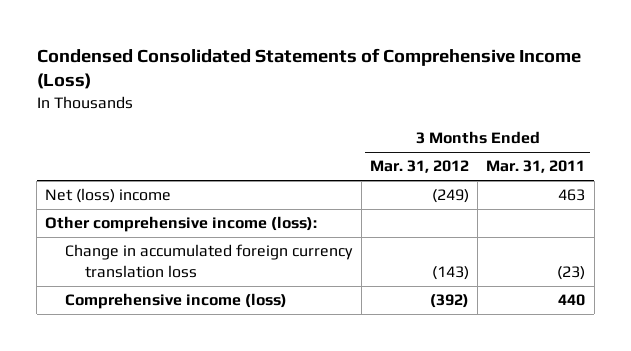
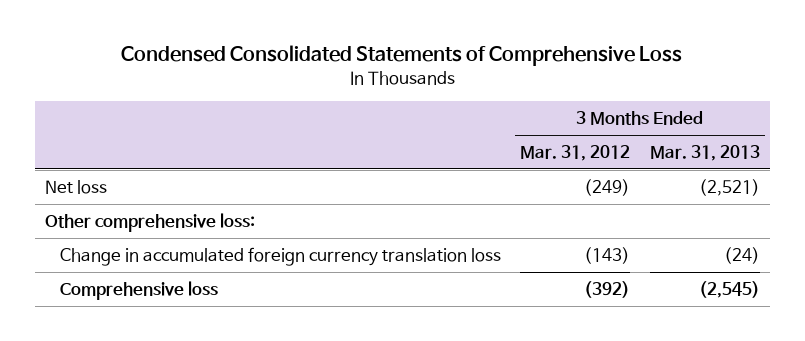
[36,47,581,90] Condensed Consolidated Statements of Comprehensive Income (Loss) -> [121,45,683,67] Condensed Consolidated Statements of Comprehensive Loss
[486,160,586,174] Mar. 31, 2011 -> none
none -> [650,145,761,162] Mar. 31, 2013
[45,188,172,204] Net (loss) income -> [44,180,107,195] Net loss
[45,216,318,233] Other comprehensive income (loss): -> [44,213,255,233] Other comprehensive loss:
[65,293,288,310] Comprehensive income (loss) -> [59,281,218,301] Comprehensive loss

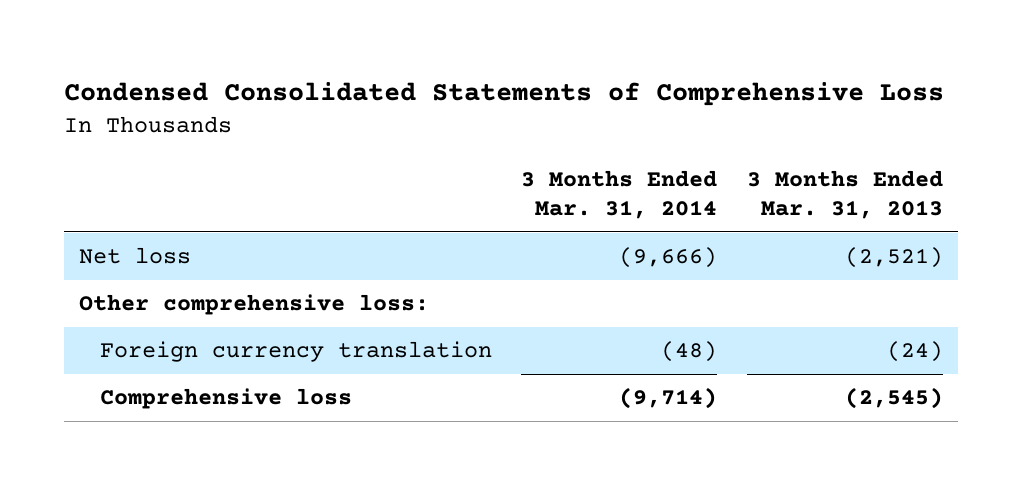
[520,145,631,162] Mar. 31, 2012 -> none
none -> [521,169,718,219] 3 Months Ended Mar. 31, 2014
[59,247,501,267] Change in accumulated foreign currency translation loss -> [100,341,493,363] Foreign currency translation

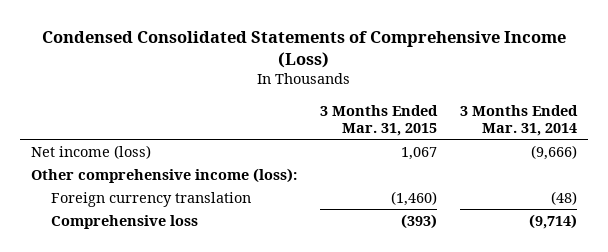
[63,82,944,107] Condensed Consolidated Statements of Comprehensive Loss -> [42,30,567,68] Condensed Consolidated Statements of Comprehensive Income (Loss)
[746,169,943,219] 3 Months Ended Mar. 31, 2013 -> none
none -> [320,104,439,136] 3 Months Ended Mar. 31, 2015
[78,247,191,265] Net loss -> [31,144,152,159] Net income (loss)
[78,294,429,316] Other comprehensive loss: -> [31,167,298,183] Other comprehensive income (loss):

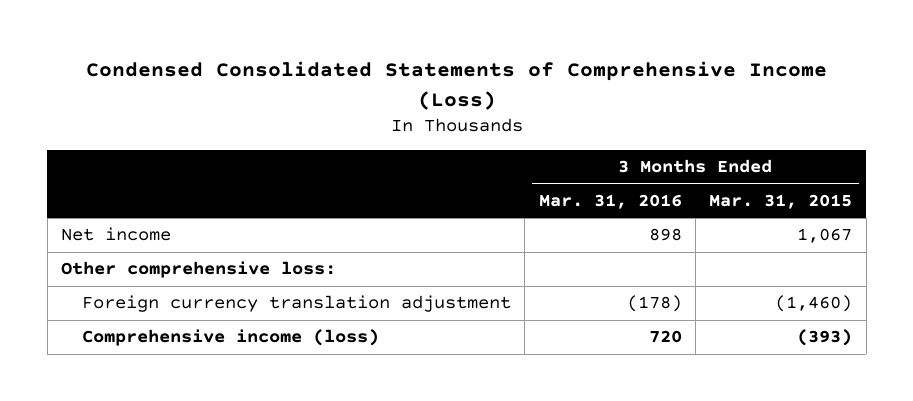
[459,104,578,136] 3 Months Ended Mar. 31, 2014 -> none
none -> [538,193,682,209] Mar. 31, 2016
[31,144,152,159] Net income (loss) -> [61,227,172,242] Net income
[31,167,298,183] Other comprehensive income (loss): -> [61,261,337,279] Other comprehensive loss:
[50,191,251,207] Foreign currency translation -> [81,295,511,313] Foreign currency translation adjustment
[50,214,198,229] Comprehensive loss -> [81,329,379,347] Comprehensive income (loss)

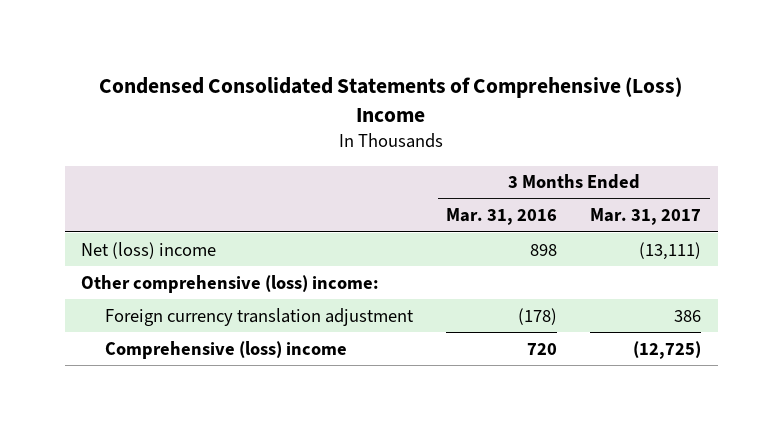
[85,61,827,110] Condensed Consolidated Statements of Comprehensive Income (Loss) -> [99,77,683,123] Condensed Consolidated Statements of Comprehensive (Loss) Income
[709,193,853,209] Mar. 31, 2015 -> none
none -> [590,208,702,226] Mar. 31, 2017
[61,227,172,242] Net income -> [81,241,217,259] Net (loss) income
[61,261,337,279] Other comprehensive loss: -> [81,274,380,293] Other comprehensive (loss) income:
[81,329,379,347] Comprehensive income (loss) -> [105,340,348,359] Comprehensive (loss) income

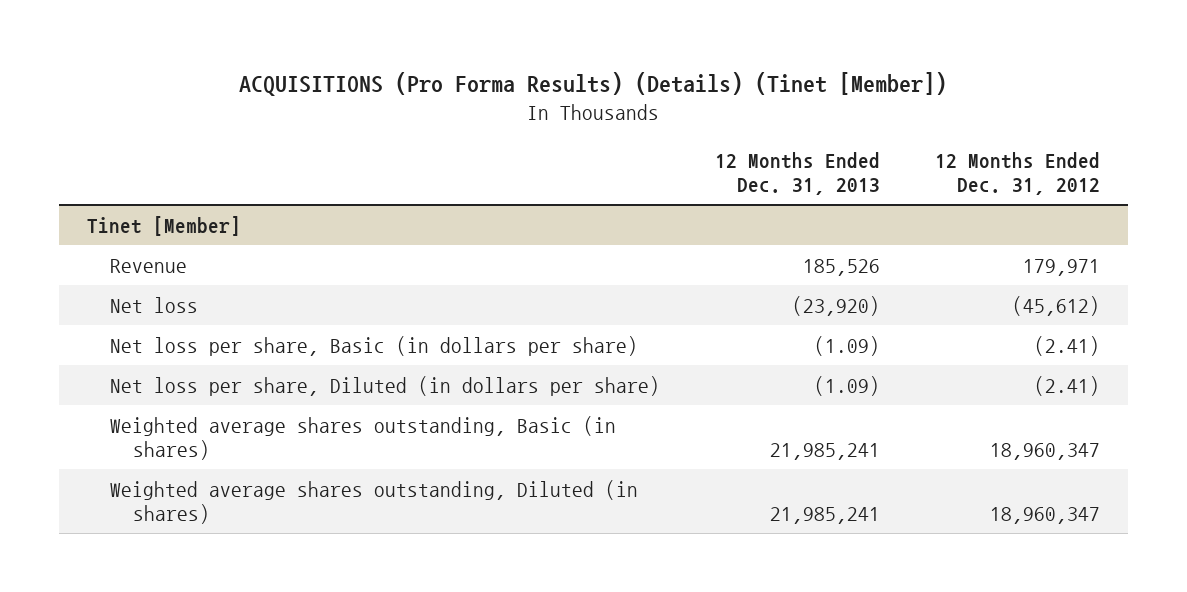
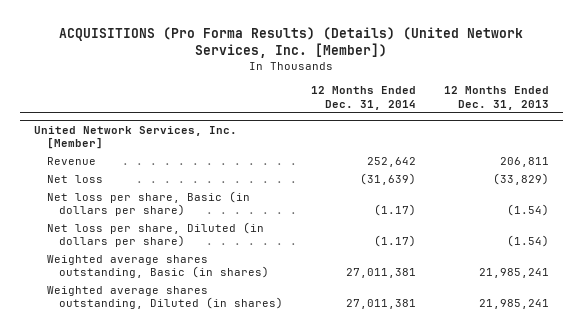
[239,72,948,97] ACQUISITIONS (Pro Forma Results) (Details) (Tinet [Member]) -> [59,26,524,59] ACQUISITIONS (Pro Forma Results) (Details) (United Network Services, Inc. [Member])
[935,151,1101,195] 12 Months Ended Dec. 31, 2012 -> none
none -> [310,86,416,110] 12 Months Ended Dec. 31, 2014
[86,215,241,236] Tinet [Member] -> none
none -> [34,125,238,149] United Network Services, Inc. [Member]
[802,258,880,276] 185,526 -> [499,157,549,168] 206,811
[791,295,880,316] (23,920) -> [492,173,549,186] (33,829)
[813,335,880,356] (1.09) -> [506,204,549,217] (1.54)
[813,375,880,396] (1.09) -> [506,235,549,248] (1.54)

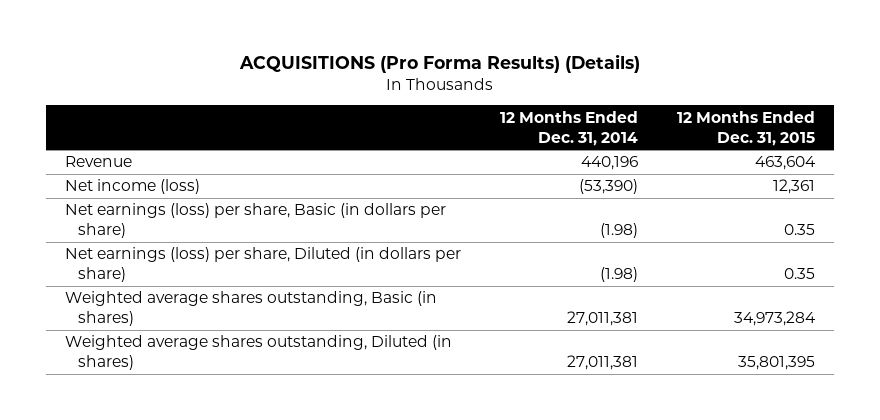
[59,26,524,59] ACQUISITIONS (Pro Forma Results) (Details) (United Network Services, Inc. [Member]) -> [239,54,641,74] ACQUISITIONS (Pro Forma Results) (Details)
[443,86,549,110] 12 Months Ended Dec. 31, 2013 -> none
none -> [677,110,816,146] 12 Months Ended Dec. 31, 2015
[34,125,238,149] United Network Services, Inc. [Member] -> none
[366,157,416,168] 252,642 -> [581,156,639,171] 440,196
[46,175,103,184] Net loss -> [65,179,201,195] Net income (loss)
[359,173,416,186] (31,639) -> [579,179,639,195] (53,390)
[46,191,250,217] Net loss per share, Basic (in dollars per share) -> [65,203,447,239] Net earnings (loss) per share, Basic (in dollars per share)
[373,204,416,217] (1.17) -> [600,223,639,239] (1.98)
[46,222,264,248] Net loss per share, Diluted (in dollars per share) -> [65,247,462,283] Net earnings (loss) per share, Diluted (in dollars per share)
[373,235,416,248] (1.17) -> [600,267,639,283] (1.98)

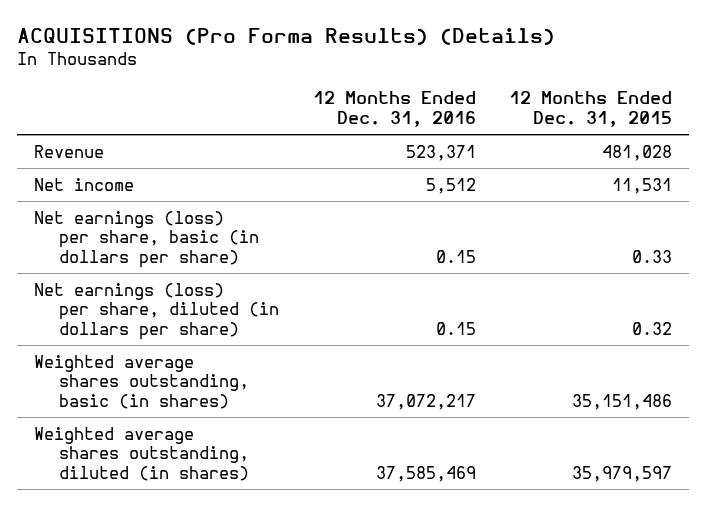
[500,110,639,146] 12 Months Ended Dec. 31, 2014 -> none
none -> [312,91,476,128] 12 Months Ended Dec. 31, 2016
[755,156,817,171] 463,604 -> [602,144,673,161] 481,028
[65,179,201,195] Net income (loss) -> [33,177,134,191] Net income
[773,179,816,195] 12,361 -> [612,177,673,194] 11,531
[65,203,447,239] Net earnings (loss) per share, Basic (in dollars per share) -> [33,210,259,269] Net earnings (loss) per share, basic (in dollars per share)
[784,224,816,236] 0.35 -> [632,250,673,264] 0.33
[65,247,462,283] Net earnings (loss) per share, Diluted (in dollars per share) -> [33,282,279,341] Net earnings (loss) per share, diluted (in dollars per share)
[784,268,816,280] 0.35 -> [632,322,673,336] 0.32
[65,291,438,327] Weighted average shares outstanding, Basic (in shares) -> [33,354,249,410] Weighted average shares outstanding, basic (in shares)
[734,311,817,327] 34,973,284 -> [572,394,673,411] 35,151,486
[65,335,453,371] Weighted average shares outstanding, Diluted (in shares) -> [33,426,249,482] Weighted average shares outstanding, diluted (in shares)
[738,356,816,371] 35,801,395 -> [572,466,673,483] 35,979,597

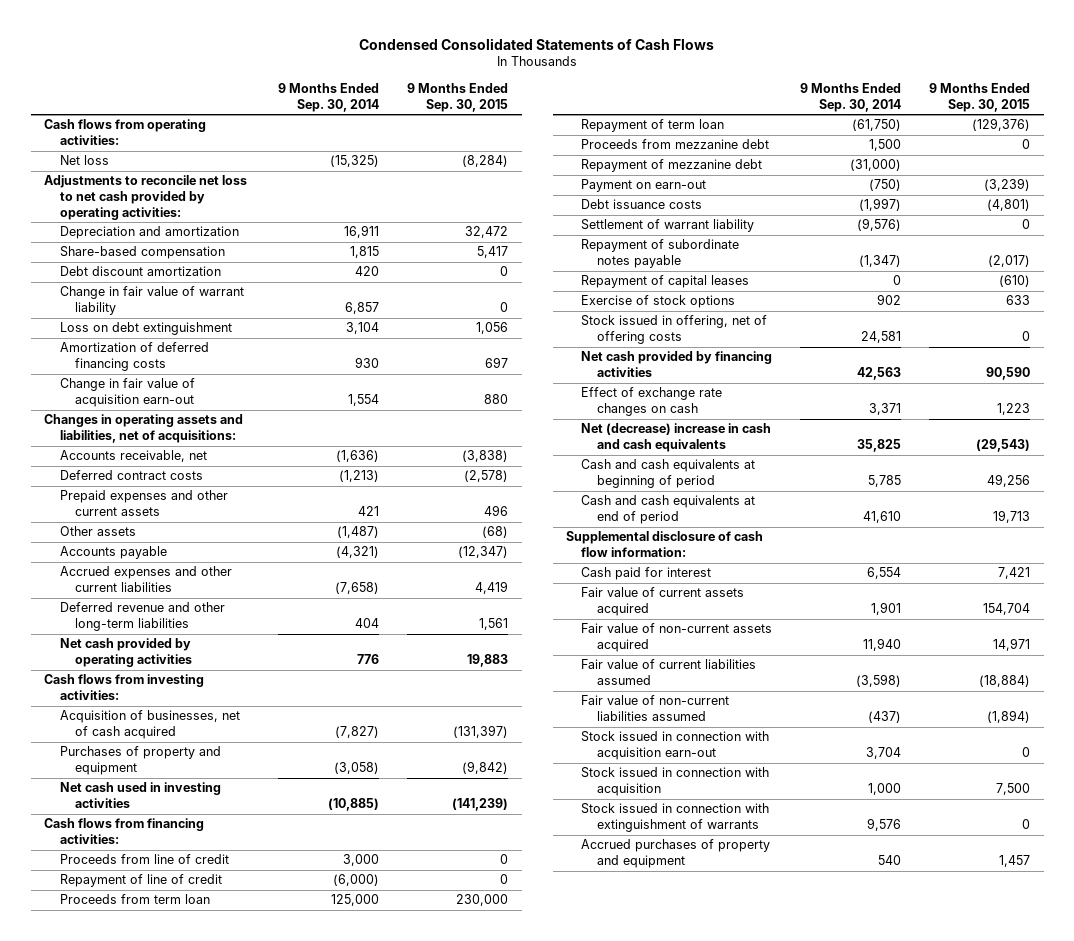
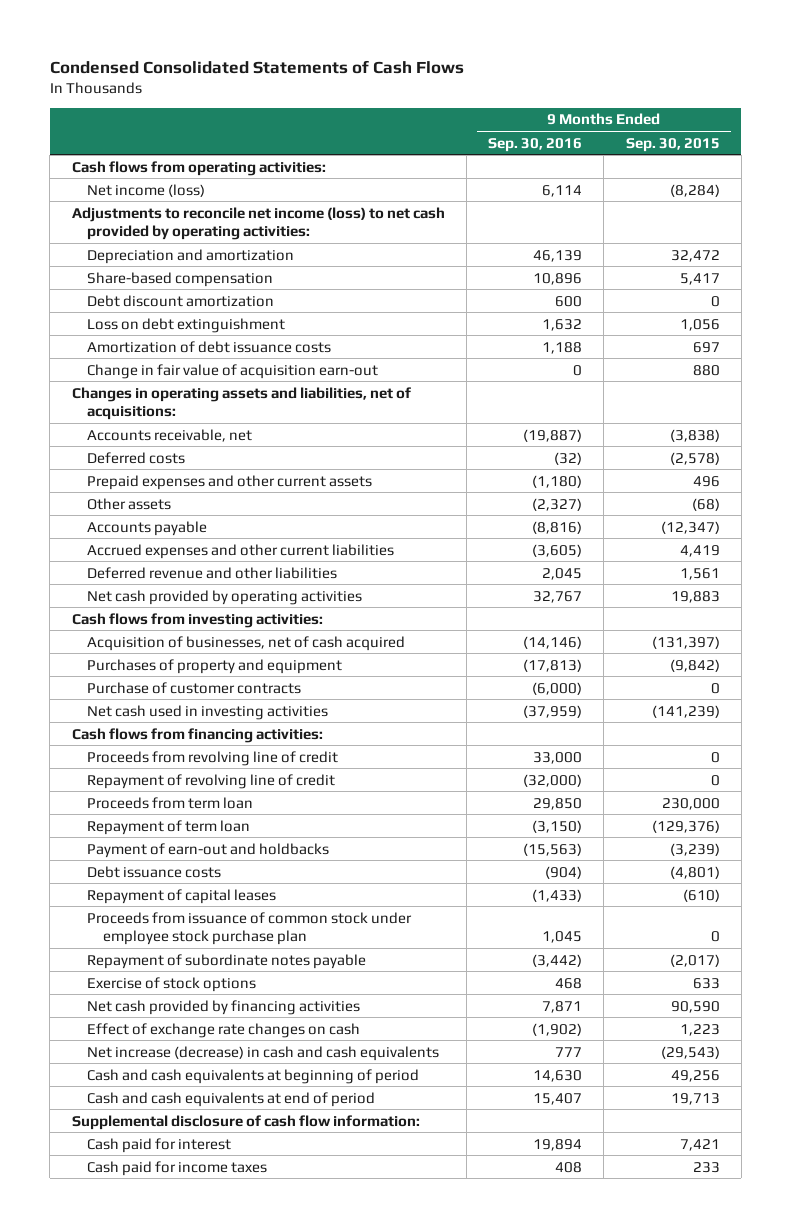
[278,83,380,112] 9 Months Ended Sep. 30, 2014 -> none
none -> [488,137,583,152] Sep. 30, 2016
[59,155,109,166] Net loss -> [87,183,206,197] Net income (loss)
[44,175,248,220] Adjustments to reconcile net loss to net cash provided by operating activities: -> [71,206,445,241] Adjustments to reconcile net income (loss) to net cash provided by operating activities:
[59,286,244,316] Change in fair value of warrant liability -> none
[59,342,209,372] Amortization of deferred financing costs -> [87,340,332,353] Amortization of debt issuance costs
[59,470,203,481] Deferred contract costs -> [87,451,186,464] Deferred costs
[59,602,225,632] Deferred revenue and other long-term liabilities -> [87,566,338,579] Deferred revenue and other liabilities
none -> [87,681,302,694] Purchase of customer contracts
[59,854,229,865] Proceeds from line of credit -> [87,750,339,766] Proceeds from revolving line of credit
[59,874,222,888] Repayment of line of credit -> [87,773,336,789] Repayment of revolving line of credit
[581,139,770,150] Proceeds from mezzanine debt -> none
[581,159,763,173] Repayment of mezzanine debt -> none
[581,179,707,193] Payment on earn-out -> [87,842,330,858] Payment of earn-out and holdbacks
[581,219,755,233] Settlement of warrant liability -> none
none -> [87,911,413,946] Proceeds from issuance of common stock under employee stock purchase plan
[581,239,740,269] Repayment of subordinate notes payable -> [87,953,367,969] Repayment of subordinate notes payable
[581,315,768,345] Stock issued in offering, net of offering costs -> none
[581,423,772,453] Net (decrease) increase in cash and cash equivalents -> [87,1045,440,1061] Net increase (decrease) in cash and cash equivalents
[581,587,745,617] Fair value of current assets acquired -> none
[581,623,773,653] Fair value of non-current assets acquired -> none
[581,659,757,686] Fair value of current liabilities assumed -> none
[581,695,730,722] Fair value of non-current liabilities assumed -> none
[581,731,770,761] Stock issued in connection with acquisition earn-out -> none
[581,767,770,797] Stock issued in connection with acquisition -> none
[581,803,770,833] Stock issued in connection with extinguishment of warrants -> none
[581,839,771,869] Accrued purchases of property and equipment -> none
none -> [87,1160,268,1176] Cash paid for income taxes

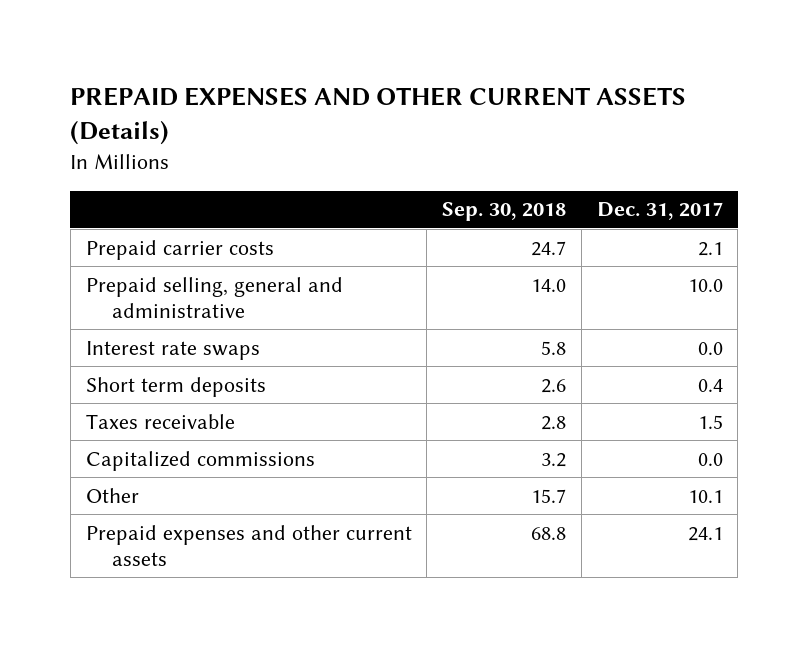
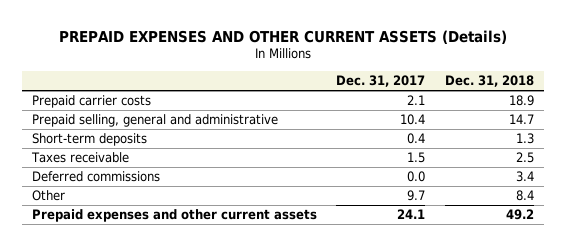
[442,202,567,222] Sep. 30, 2018 -> none
none -> [445,75,535,88] Dec. 31, 2018
[85,340,260,360] Interest rate swaps -> none
[687,278,723,292] 10.0 -> [400,114,426,126] 10.4
[85,376,266,397] Short term deposits -> [31,133,147,147] Short-term deposits
[85,450,315,471] Capitalized commissions -> [31,171,160,183] Deferred commissions
[687,489,723,503] 10.1 -> [407,190,426,202] 9.7

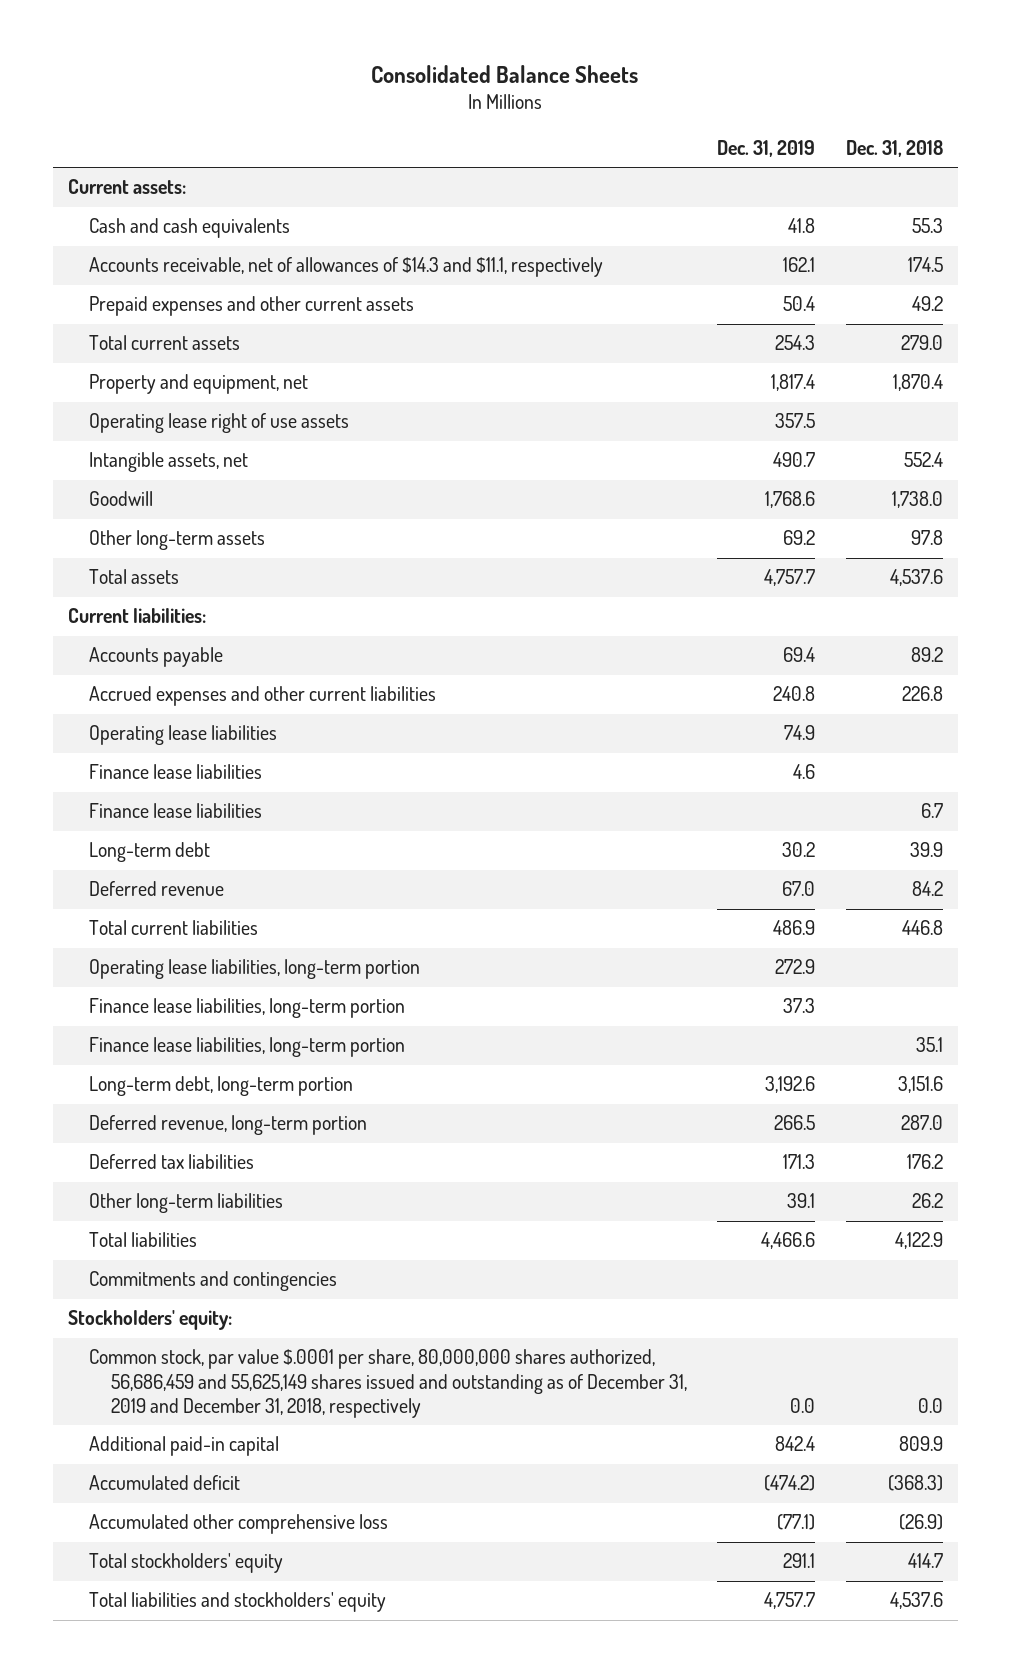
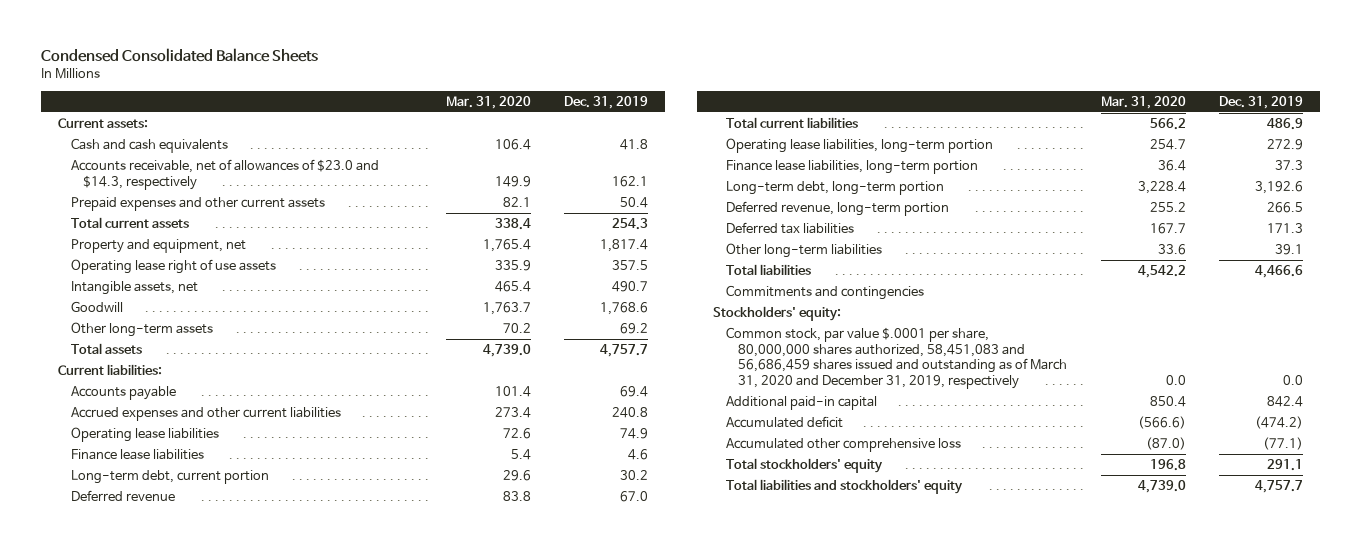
[371,64,639,83] Consolidated Balance Sheets -> [41,48,319,63] Condensed Consolidated Balance Sheets
[845,140,943,158] Dec. 31, 2018 -> none
none -> [445,95,531,109] Mar. 31, 2020
[89,257,604,278] Accounts receivable, net of allowances of $14.3 and $11.1, respectively -> [70,158,379,190] Accounts receivable, net of allowances of $23.0 and $14.3, respectively
[89,803,263,819] Finance lease liabilities -> none
[89,842,211,863] Long-term debt -> [70,469,269,484] Long-term debt, current portion
[89,1037,406,1058] Finance lease liabilities, long-term portion -> none
[89,1349,687,1419] Common stock, par value $.0001 per share, 80,000,000 shares authorized, 56,686,459 and 55,625,149 shares issued and outstanding as of December 31, 2019 and December 31, 2018, respectively -> [725,326,1068,389] Common stock, par value $.0001 per share, 80,000,000 shares authorized, 58,451,083 and 56,686,459 shares issued and outstanding as of March 31, 2020 and December 31, 2019, respectively

